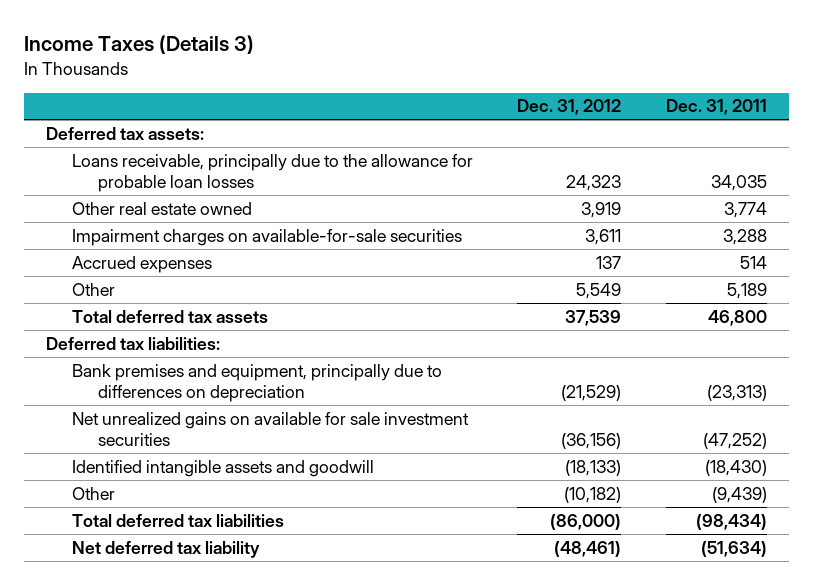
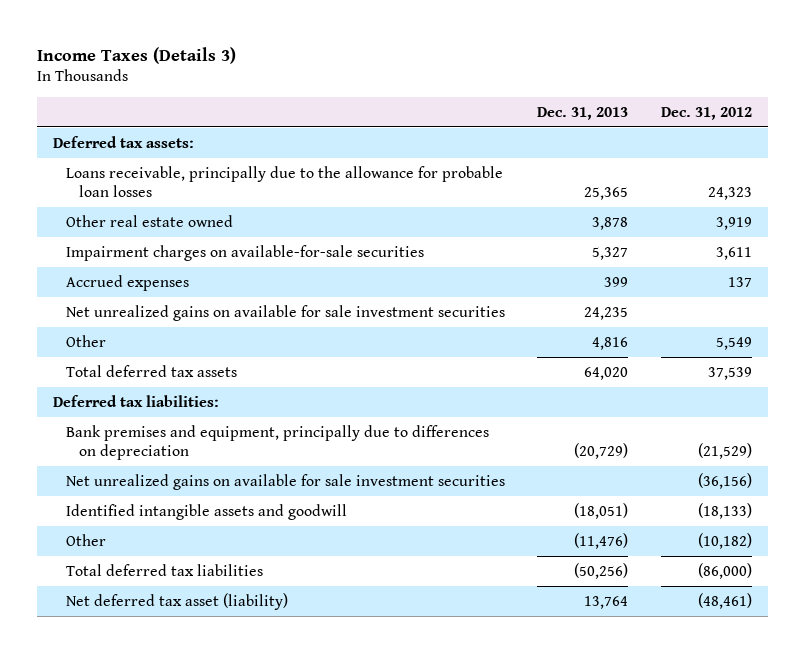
[665,99,767,116] Dec. 31, 2011 -> none
none -> [537,106,629,120] Dec. 31, 2013
none -> [65,304,505,321] Net unrealized gains on available for sale investment securities
[72,540,261,558] Net deferred tax liability -> [65,592,288,610] Net deferred tax asset (liability)

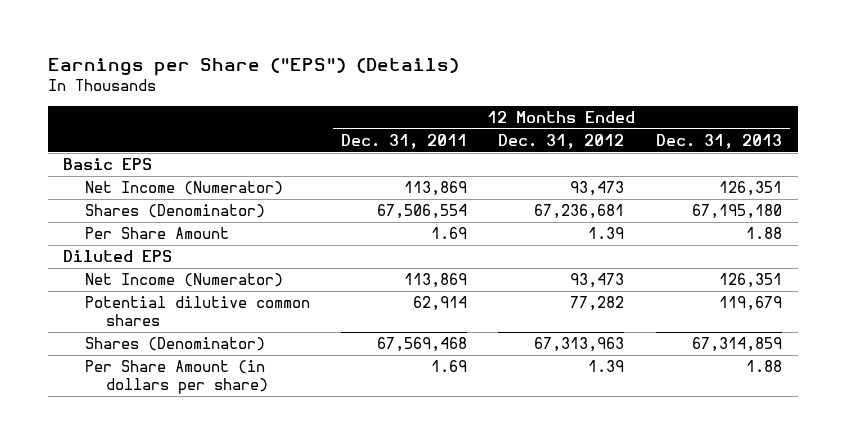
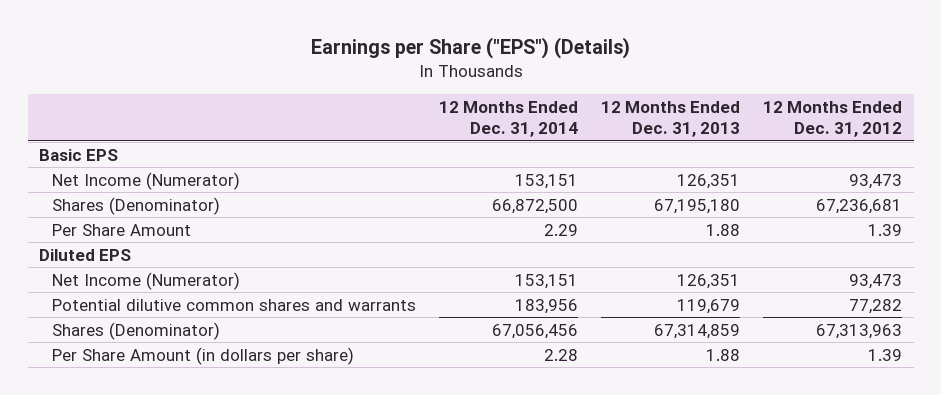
[341,133,468,149] Dec. 31, 2011 -> none
none -> [438,100,578,138] 12 Months Ended Dec. 31, 2014
[84,296,310,326] Potential dilutive common shares -> [51,298,416,311] Potential dilutive common shares and warrants

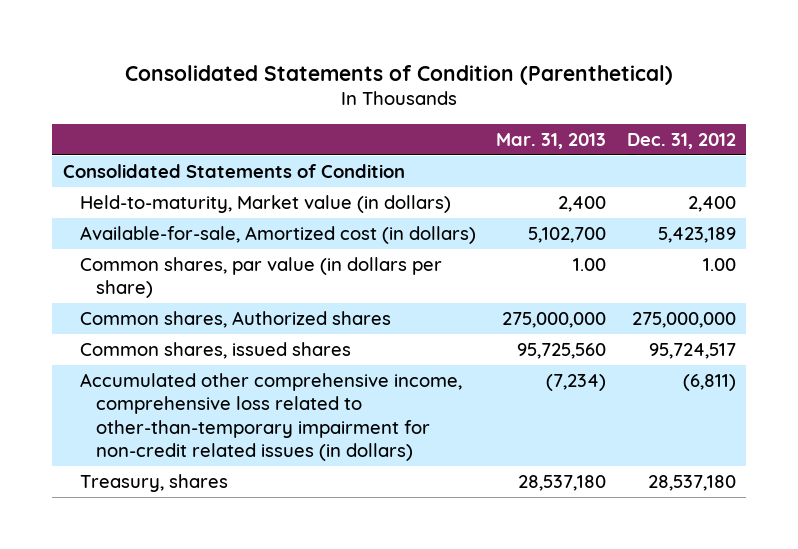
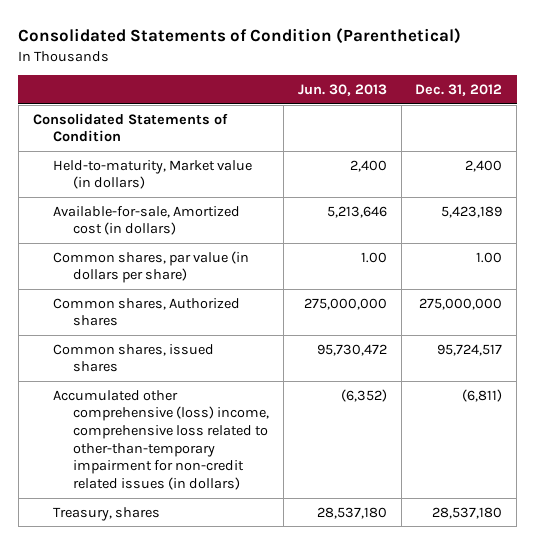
[496,132,607,149] Mar. 31, 2013 -> none
none -> [297,84,387,97] Jun. 30, 2013
[79,373,462,461] Accumulated other comprehensive income, comprehensive loss related to other-than-temporary impairment for non-credit related issues (in dollars) -> [52,389,270,491] Accumulated other comprehensive (loss) income, comprehensive loss related to other-than-temporary impairment for non-credit related issues (in dollars)

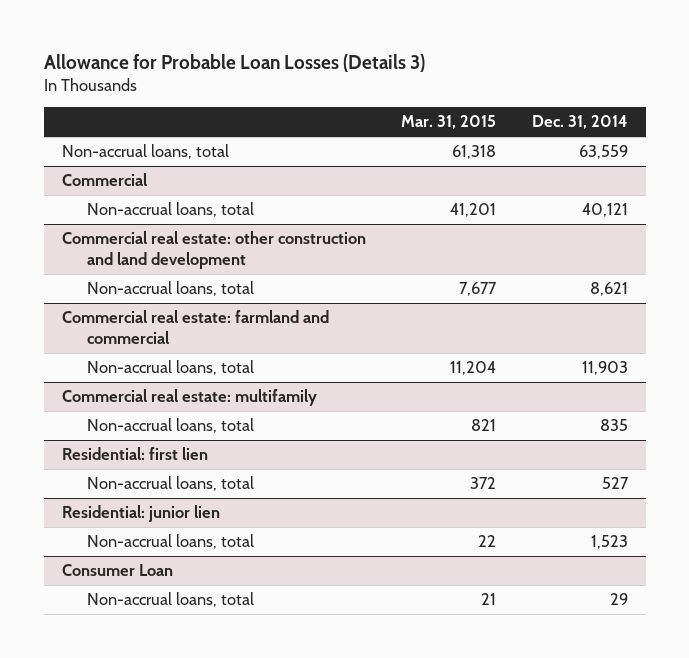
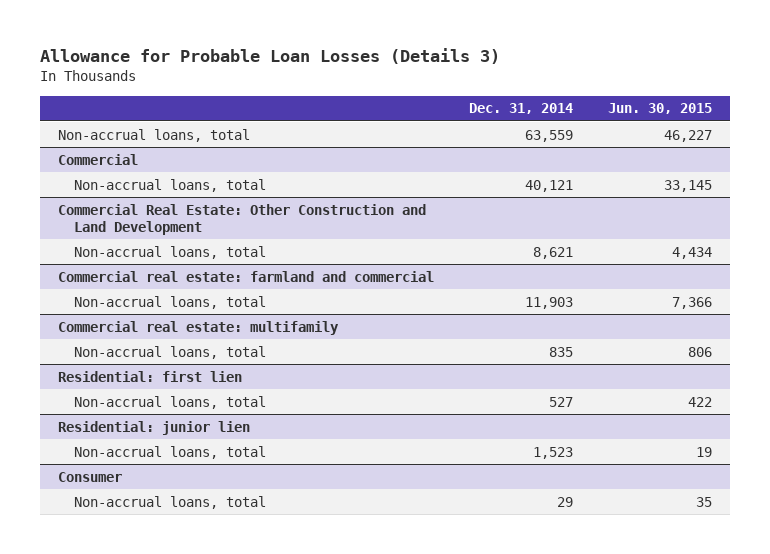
[401,115,497,130] Mar. 31, 2015 -> none
none -> [608,103,713,115] Jun. 30, 2015
[61,230,366,270] Commercial real estate: other construction and land development -> [57,203,426,236] Commercial Real Estate: Other Construction and Land Development
[61,563,173,576] Consumer Loan -> [57,471,122,482] Consumer

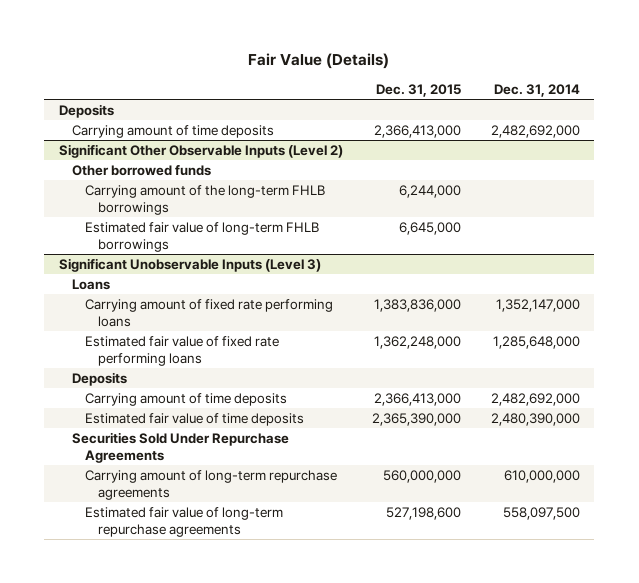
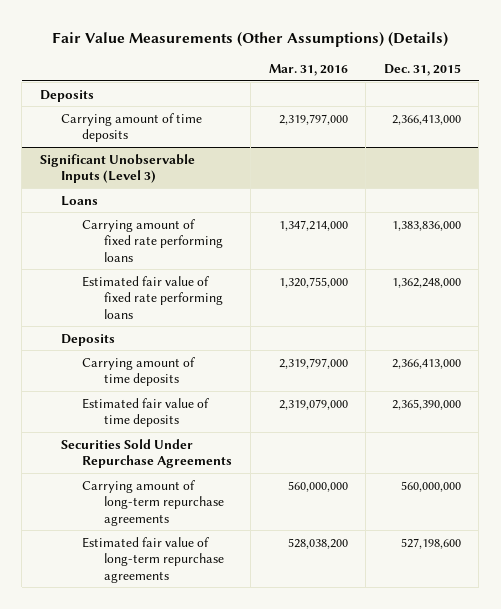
[248,53,390,70] Fair Value (Details) -> [52,32,449,48] Fair Value Measurements (Other Assumptions) (Details)
[493,84,580,98] Dec. 31, 2014 -> none
none -> [268,64,348,77] Mar. 31, 2016
[58,143,343,158] Significant Other Observable Inputs (Level 2) -> none
[71,164,211,176] Other borrowed funds -> none
[84,184,325,215] Carrying amount of the long-term FHLB borrowings -> none
[84,221,319,252] Estimated fair value of long-term FHLB borrowings -> none

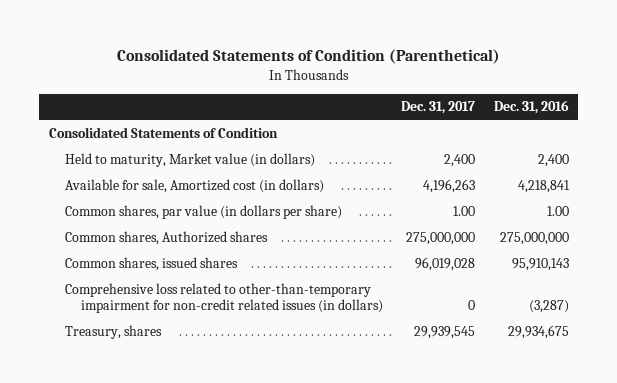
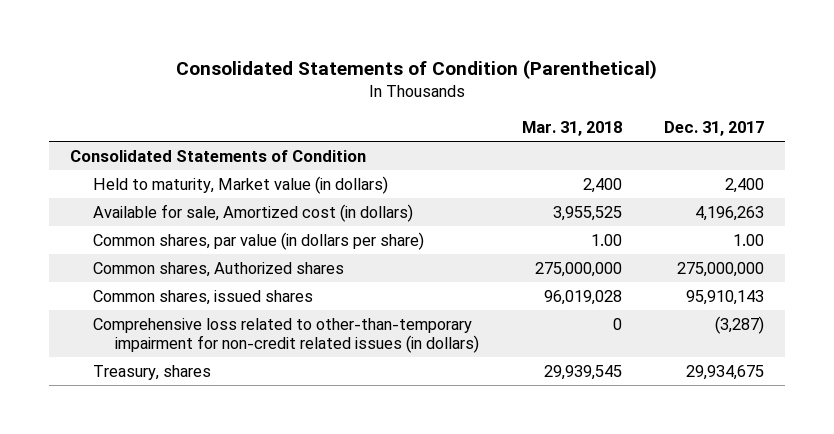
[493,100,569,115] Dec. 31, 2016 -> none
none -> [521,121,622,137] Mar. 31, 2018
[415,256,476,271] 96,019,028 -> [685,289,764,305] 95,910,143
[468,299,476,310] 0 -> [714,315,764,334] (3,287)
[414,325,476,339] 29,939,545 -> [685,364,764,380] 29,934,675

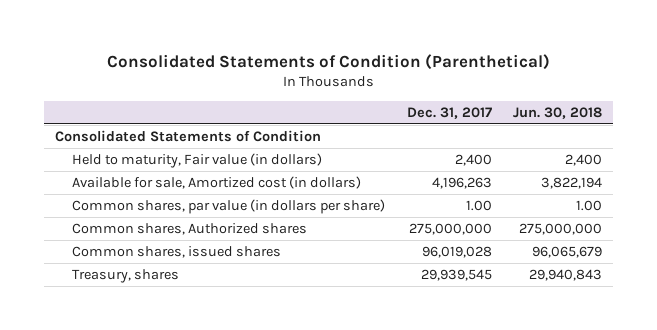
[521,121,622,137] Mar. 31, 2018 -> none
none -> [513,106,603,119] Jun. 30, 2018
[92,175,388,194] Held to maturity, Market value (in dollars) -> [72,152,323,168] Held to maturity, Fair value (in dollars)
[92,317,480,353] Comprehensive loss related to other-than-temporary impairment for non-credit related issues (in dollars) -> none
[685,289,764,305] 95,910,143 -> [421,245,492,258] 96,019,028
[685,364,764,380] 29,934,675 -> [420,268,492,281] 29,939,545

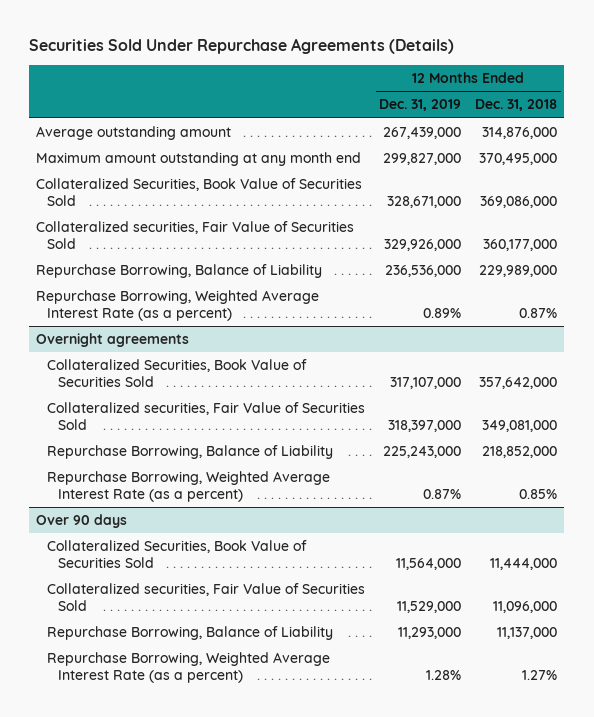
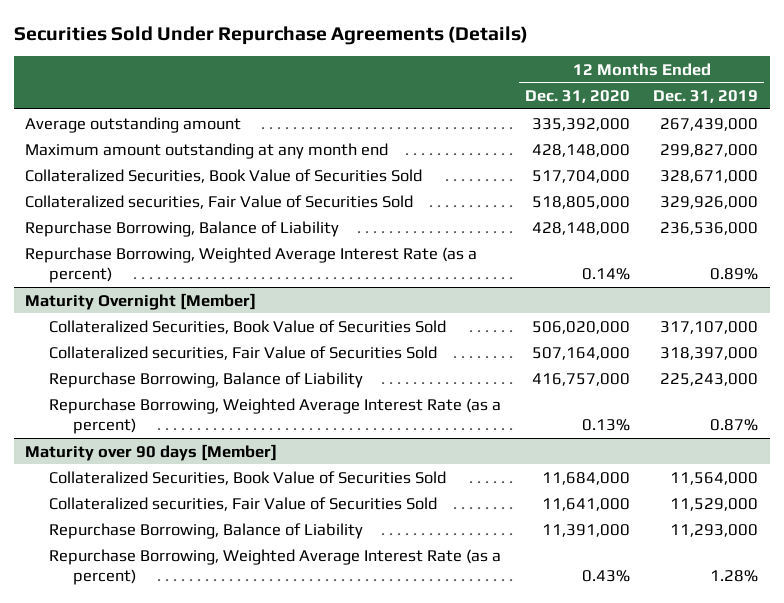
[475,99,558,112] Dec. 31, 2018 -> none
none -> [524,90,630,104] Dec. 31, 2020
[36,333,190,348] Overnight agreements -> [25,292,257,310] Maturity Overnight [Member]
[36,514,128,529] Over 90 days -> [25,443,278,461] Maturity over 90 days [Member]

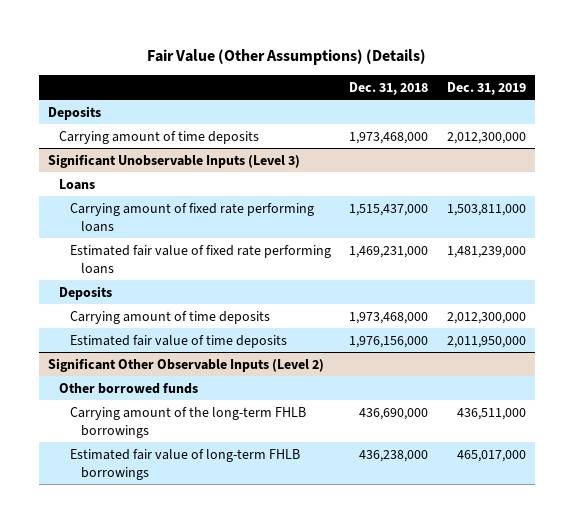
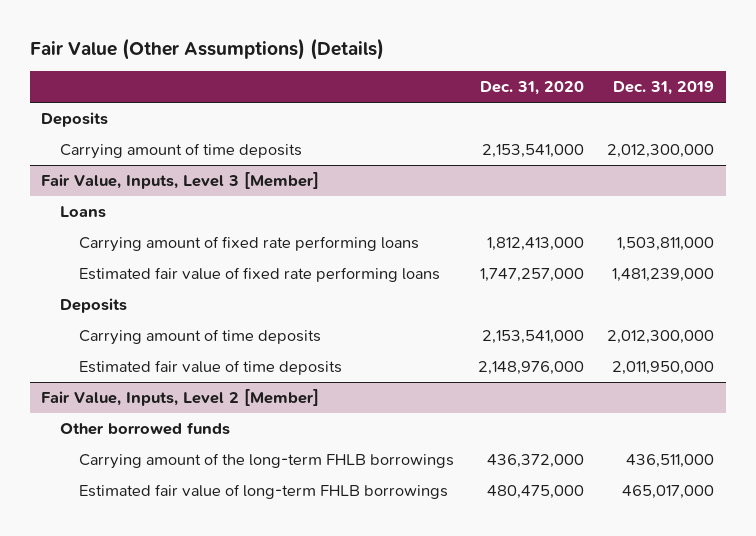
[349,81,429,95] Dec. 31, 2018 -> none
none -> [479,81,584,96] Dec. 31, 2020
[48,153,301,168] Significant Unobservable Inputs (Level 3) -> [41,172,320,190] Fair Value, Inputs, Level 3 [Member]
[48,357,325,372] Significant Other Observable Inputs (Level 2) -> [41,389,320,407] Fair Value, Inputs, Level 2 [Member]

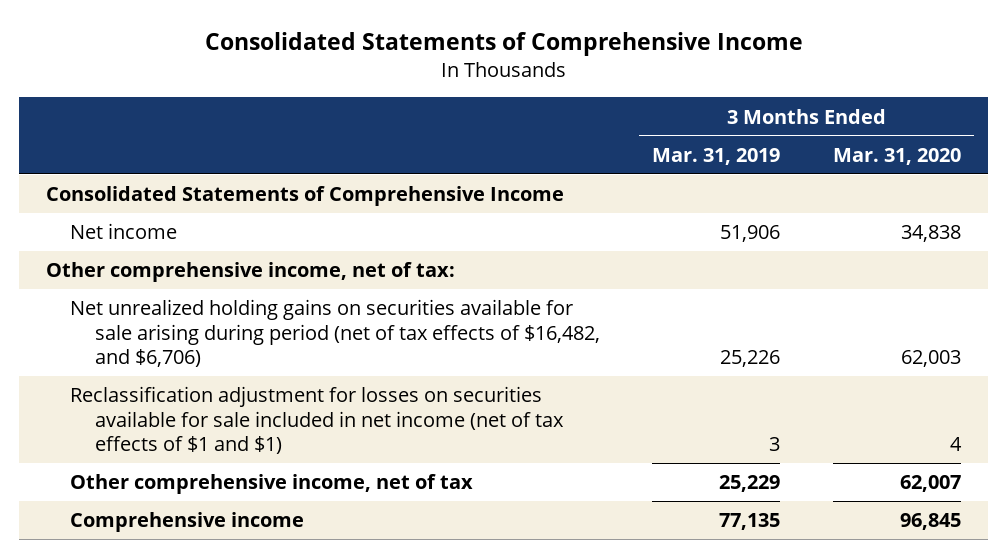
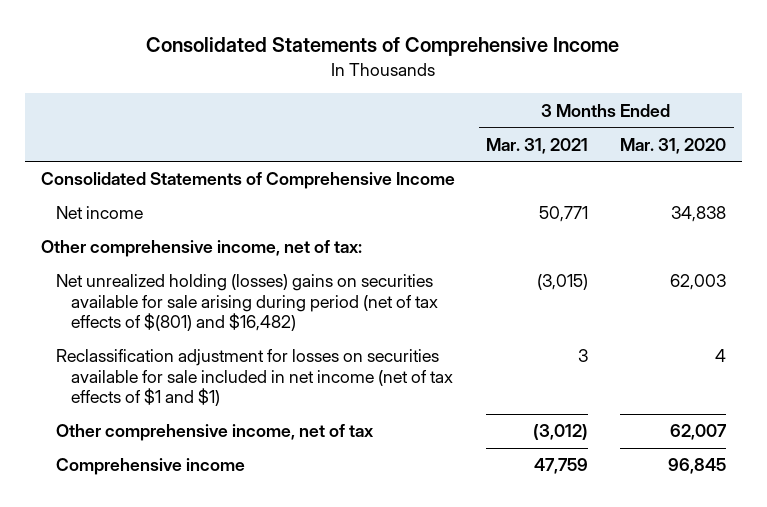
[652,147,781,165] Mar. 31, 2019 -> none
none -> [486,137,589,154] Mar. 31, 2021
[70,299,600,368] Net unrealized holding gains on securities available for sale arising during period (net of tax effects of $16,482, and $6,706) -> [55,274,438,332] Net unrealized holding (losses) gains on securities available for sale arising during period (net of tax effects of $(801) and $16,482)

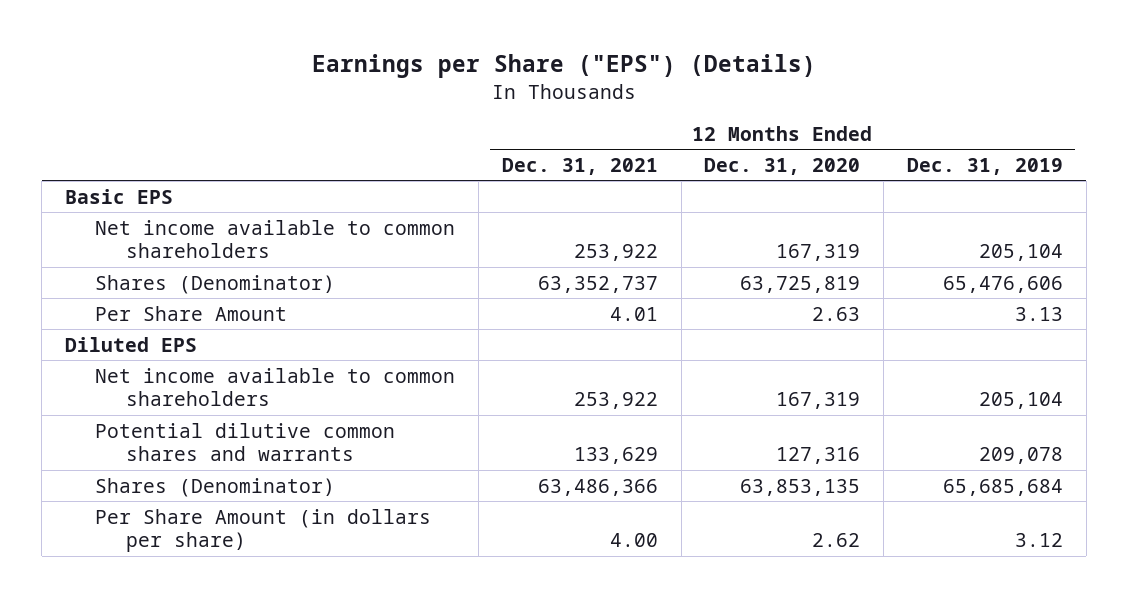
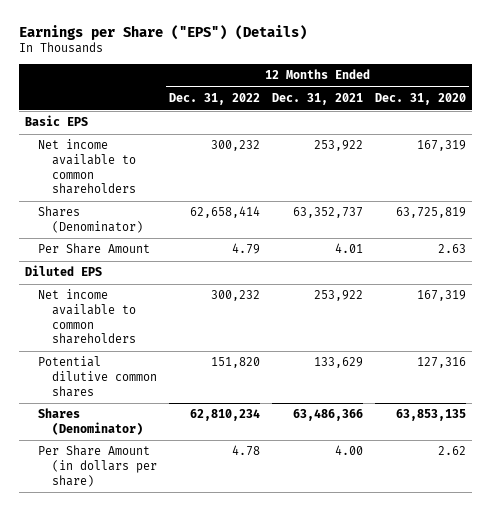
[906,157,1063,175] Dec. 31, 2019 -> none
none -> [169,93,261,106] Dec. 31, 2022
[95,422,396,462] Potential dilutive common shares and warrants -> [38,356,158,397] Potential dilutive common shares

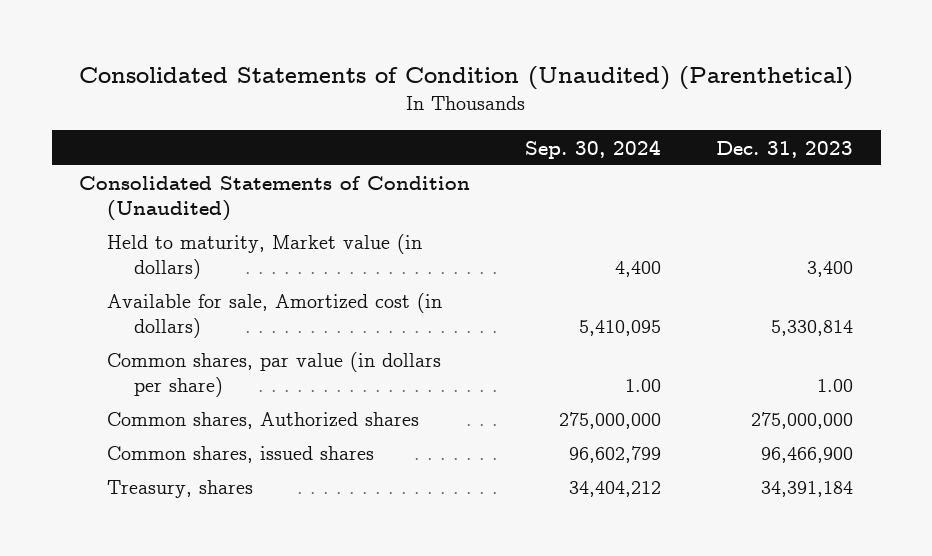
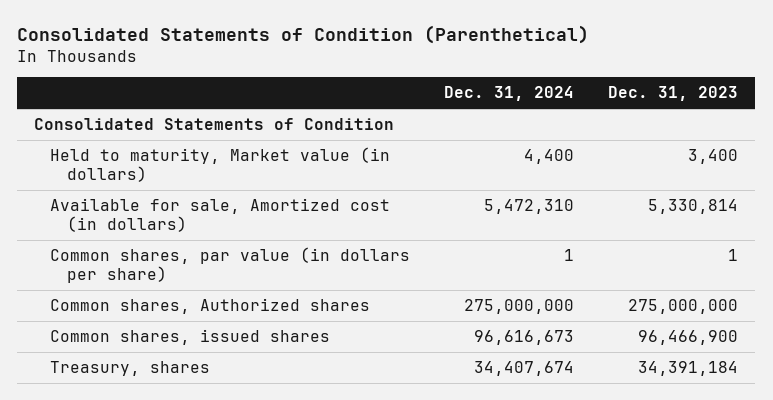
[79,66,854,91] Consolidated Statements of Condition (Unaudited) (Parenthetical) -> [17,25,590,45] Consolidated Statements of Condition (Parenthetical)
[525,139,662,159] Sep. 30, 2024 -> none
none -> [444,86,575,102] Dec. 31, 2024
[79,176,471,221] Consolidated Statements of Condition (Unaudited) -> [34,118,395,131] Consolidated Statements of Condition
[817,378,854,392] 1.00 -> [728,249,739,262] 1

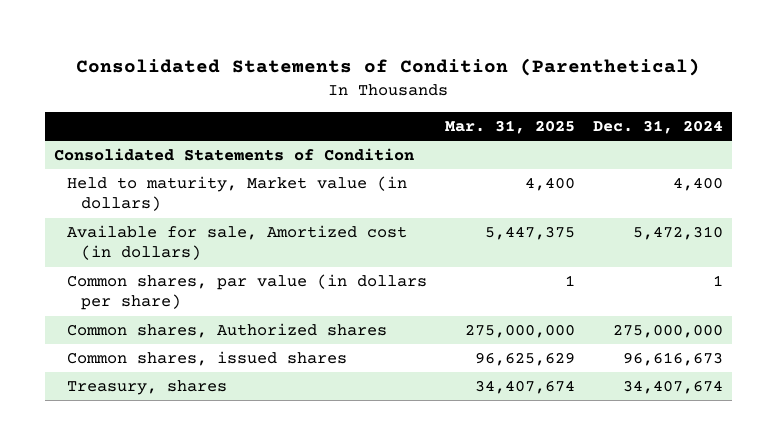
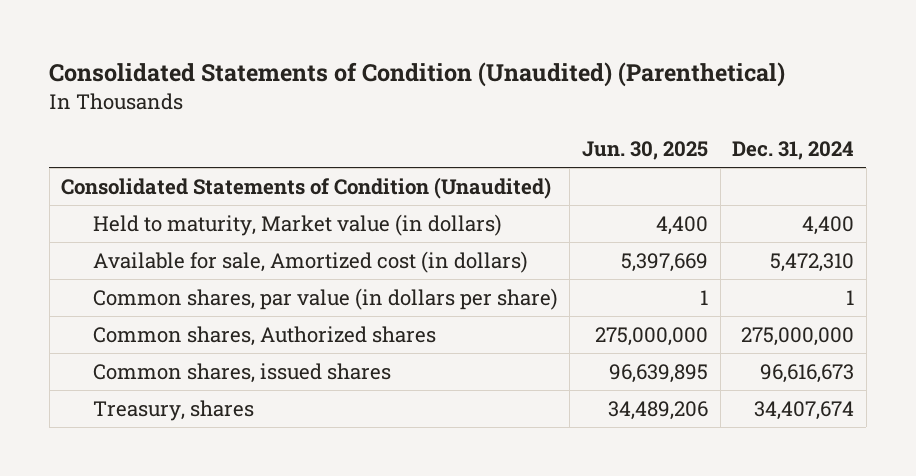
[76,57,701,76] Consolidated Statements of Condition (Parenthetical) -> [49,62,786,88] Consolidated Statements of Condition (Unaudited) (Parenthetical)
[445,120,576,135] Mar. 31, 2025 -> none
none -> [581,140,708,160] Jun. 30, 2025
[53,148,414,162] Consolidated Statements of Condition -> [61,177,552,200] Consolidated Statements of Condition (Unaudited)

